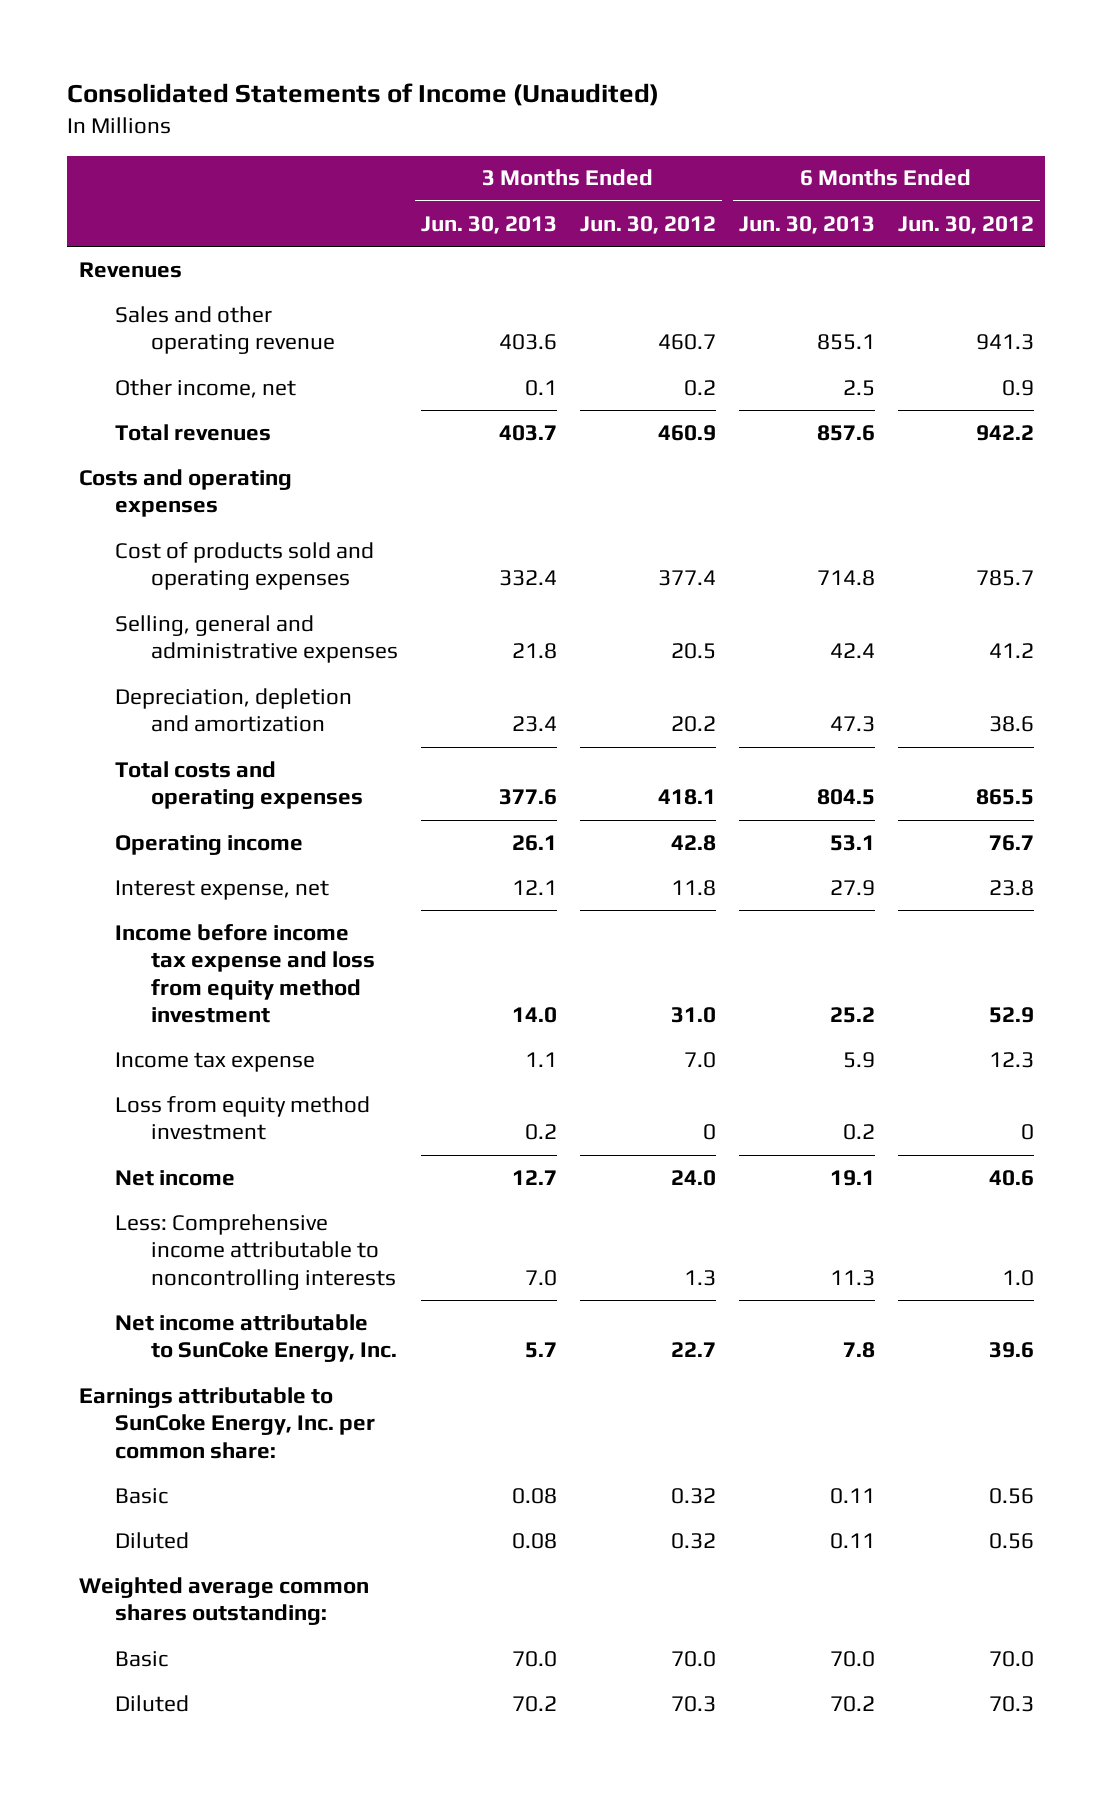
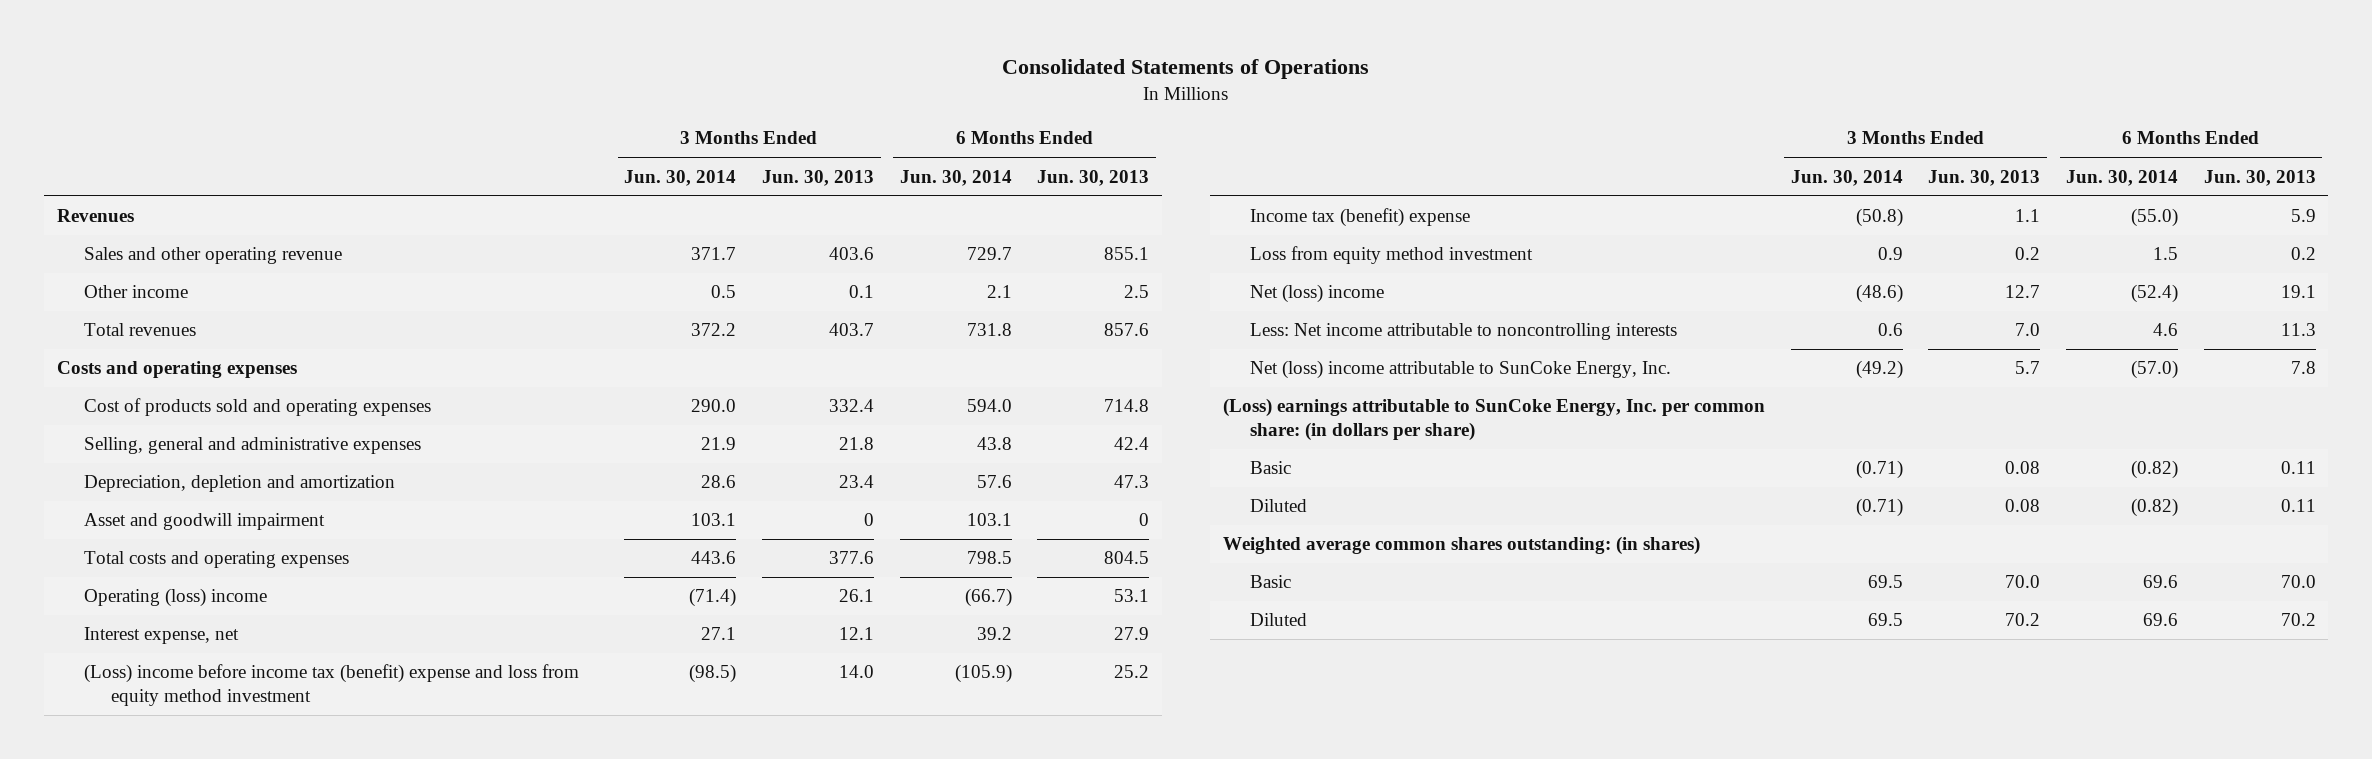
[67,83,660,107] Consolidated Statements of Income (Unaudited) -> [1002,58,1370,79] Consolidated Statements of Operations
[579,215,716,234] Jun. 30, 2012 -> none
[897,215,1034,234] Jun. 30, 2012 -> none
none -> [624,169,737,186] Jun. 30, 2014
none -> [899,169,1012,186] Jun. 30, 2014
[114,378,296,398] Other income, net -> [84,285,189,299] Other income
none -> [84,513,326,531] Asset and goodwill impairment
[114,834,303,855] Operating income -> [84,588,268,608] Operating (loss) income
[114,923,375,1023] Income before income tax expense and loss from equity method investment -> [84,664,580,706] (Loss) income before income tax (benefit) expense and loss from equity method investment
[114,1051,315,1072] Income tax expense -> [1250,208,1471,228] Income tax (benefit) expense
[114,1169,235,1186] Net income -> [1250,284,1385,304] Net (loss) income
[114,1213,396,1290] Less: Comprehensive income attributable to noncontrolling interests -> [1250,323,1678,341] Less: Net income attributable to noncontrolling interests
[114,1313,397,1363] Net income attributable to SunCoke Energy, Inc. -> [1250,360,1672,380] Net (loss) income attributable to SunCoke Energy, Inc.
[78,1386,375,1459] Earnings attributable to SunCoke Energy, Inc. per common share: -> [1223,398,1766,441] (Loss) earnings attributable to SunCoke Energy, Inc. per common share: (in dollars per share)
[78,1576,369,1626] Weighted average common shares outstanding: -> [1223,536,1701,556] Weighted average common shares outstanding: (in shares)

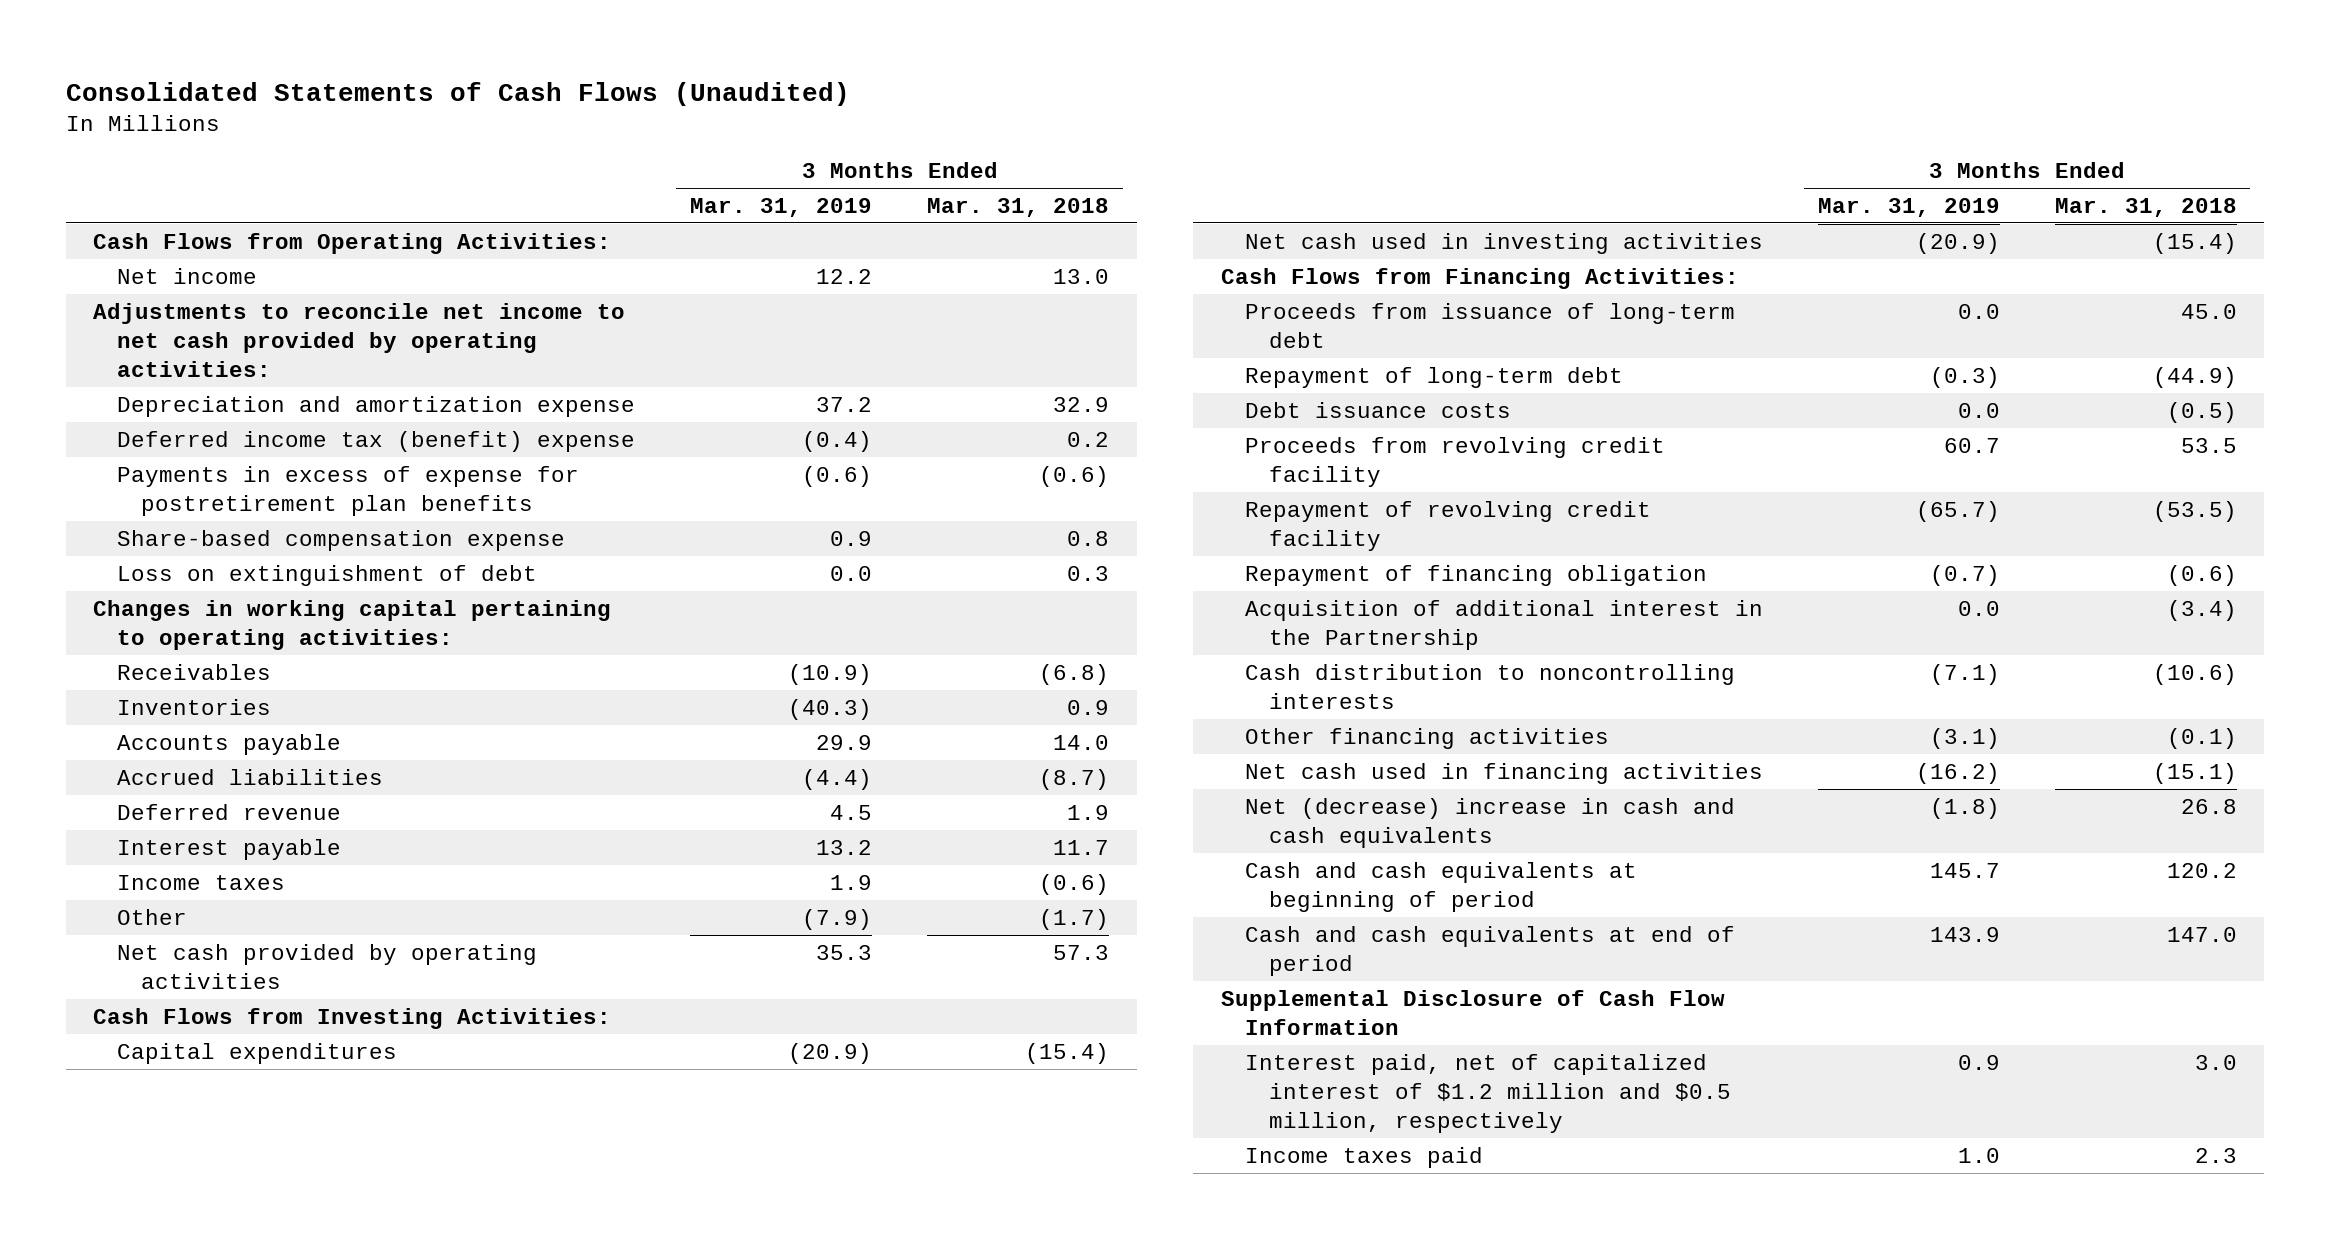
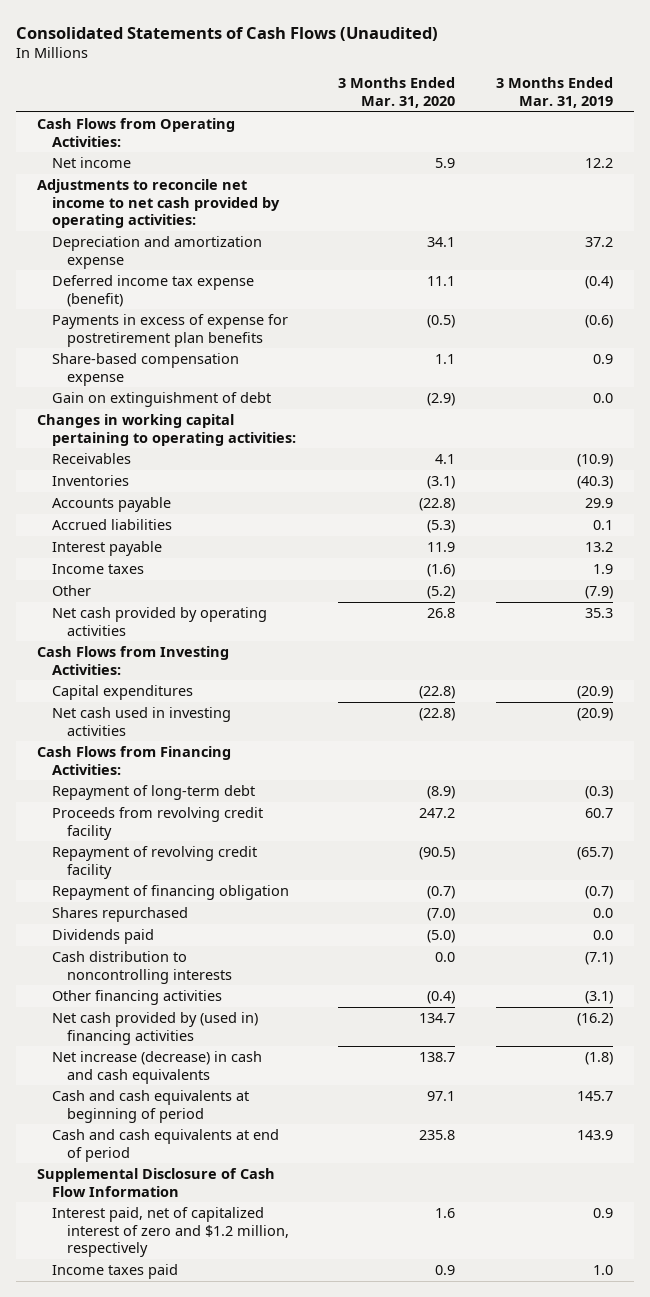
[927,198,1110,218] Mar. 31, 2018 -> none
none -> [337,77,455,108] 3 Months Ended Mar. 31, 2020
[117,430,636,452] Deferred income tax (benefit) expense -> [52,274,255,307] Deferred income tax expense (benefit)
[117,564,538,586] Loss on extinguishment of debt -> [52,391,272,407] Gain on extinguishment of debt
[117,803,342,820] Deferred revenue -> none
[802,768,873,790] (4.4) -> [593,519,614,530] 0.1
[1244,302,1735,348] Proceeds from issuance of long-term debt -> none
[1244,401,1511,418] Debt issuance costs -> none
[1244,599,1763,650] Acquisition of additional interest in the Partnership -> none
none -> [52,906,189,922] Shares repurchased
none -> [52,928,155,944] Dividends paid
[1244,762,1763,784] Net cash used in financing activities -> [52,1011,259,1045] Net cash provided by (used in) financing activities
[1244,797,1735,848] Net (decrease) increase in cash and cash equivalents -> [52,1050,263,1084] Net increase (decrease) in cash and cash equivalents
[1244,1053,1731,1133] Interest paid, net of capitalized interest of $1.2 million and $0.5 million, respectively -> [52,1206,290,1258] Interest paid, net of capitalized interest of zero and $1.2 million, respectively

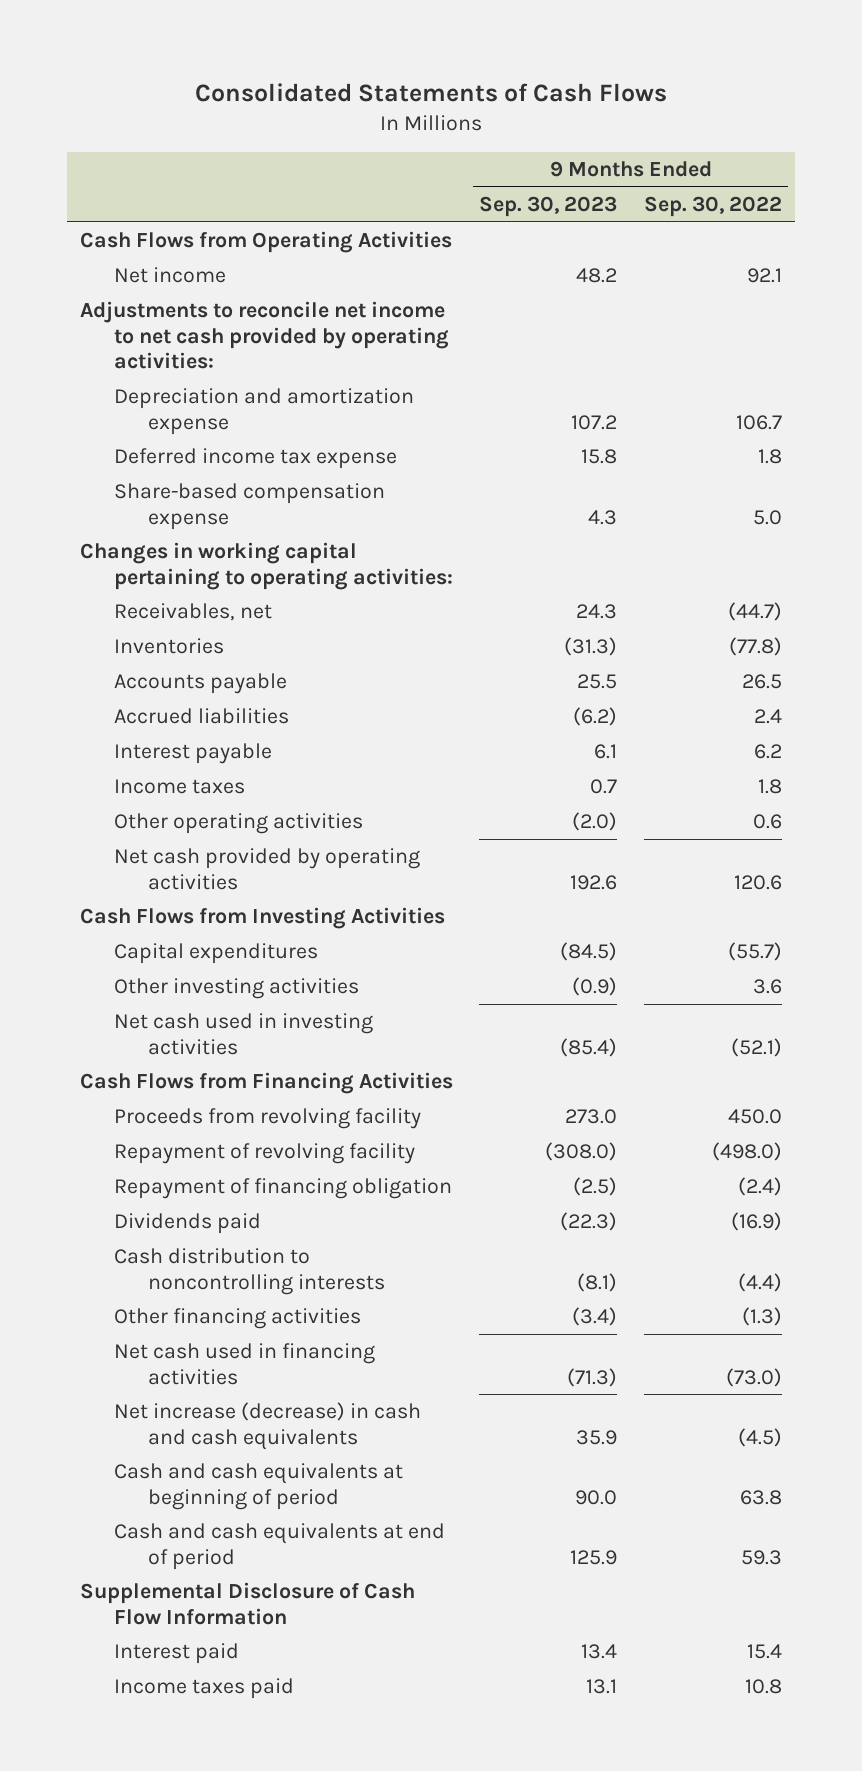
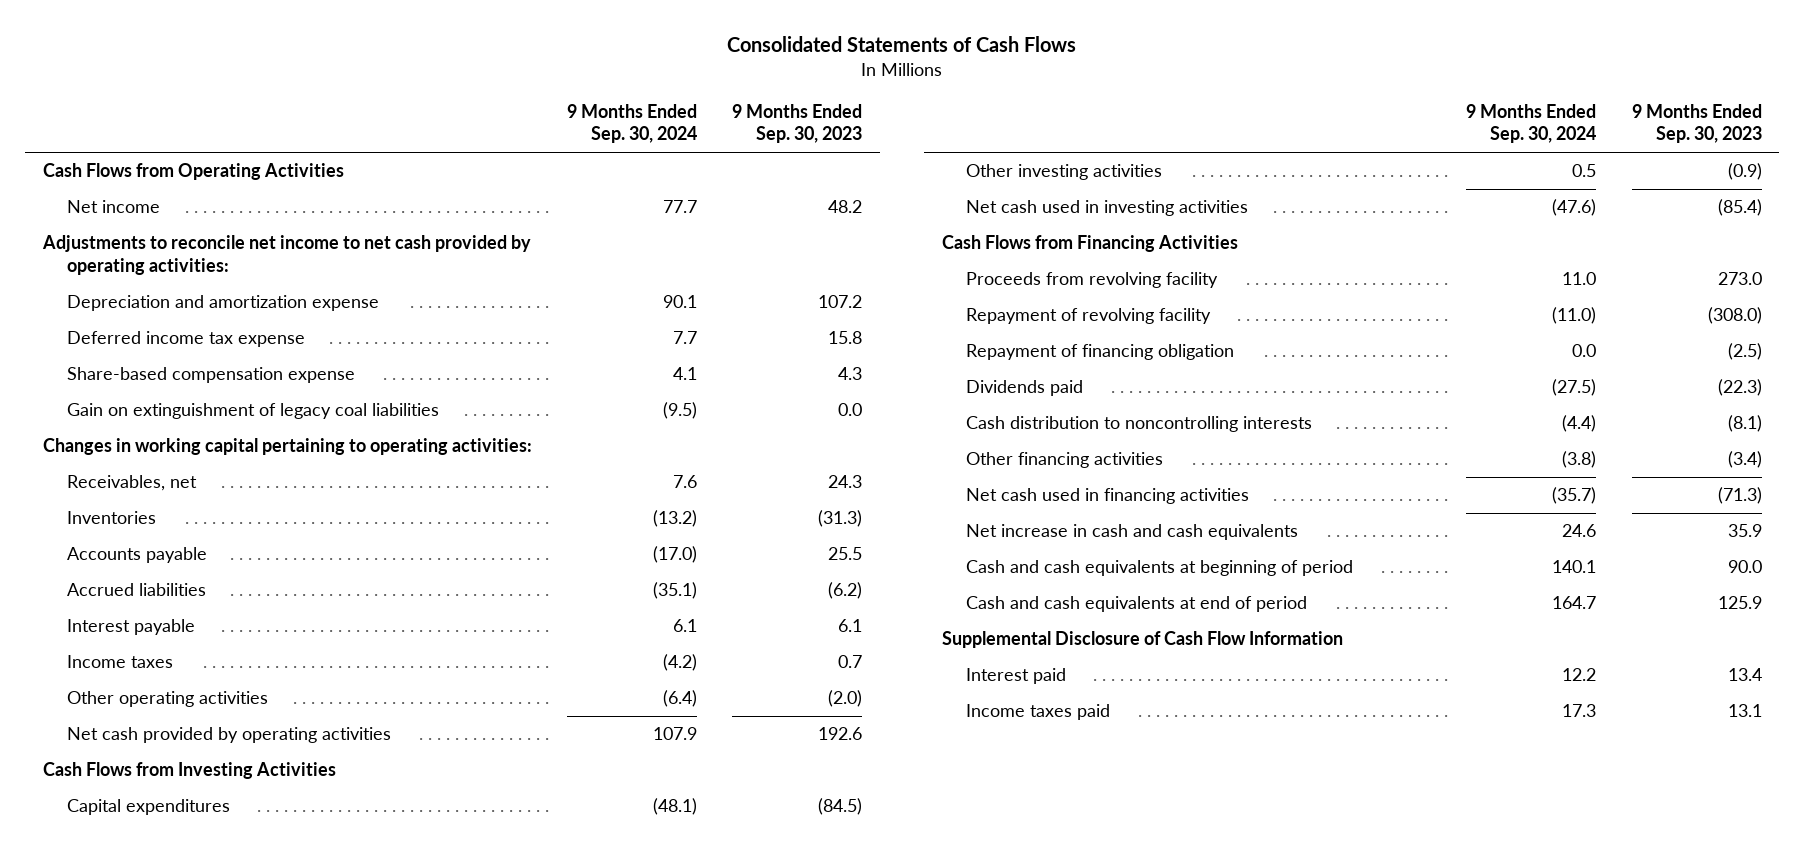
[643,196,782,218] Sep. 30, 2022 -> none
none -> [566,103,697,144] 9 Months Ended Sep. 30, 2024
none -> [66,403,439,420] Gain on extinguishment of legacy coal liabilities
[114,1402,422,1450] Net increase (decrease) in cash and cash equivalents -> [965,524,1298,541] Net increase in cash and cash equivalents

